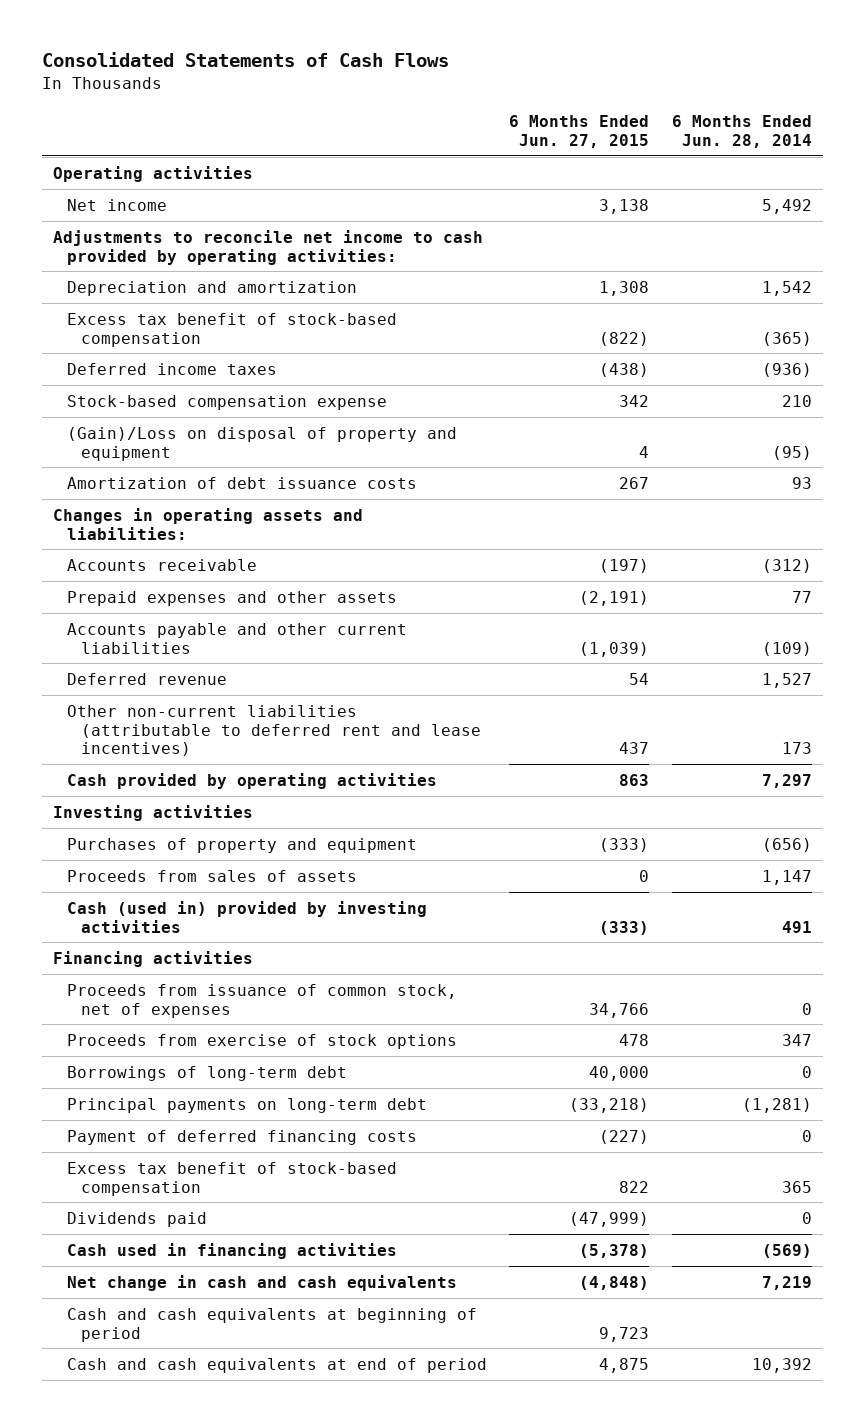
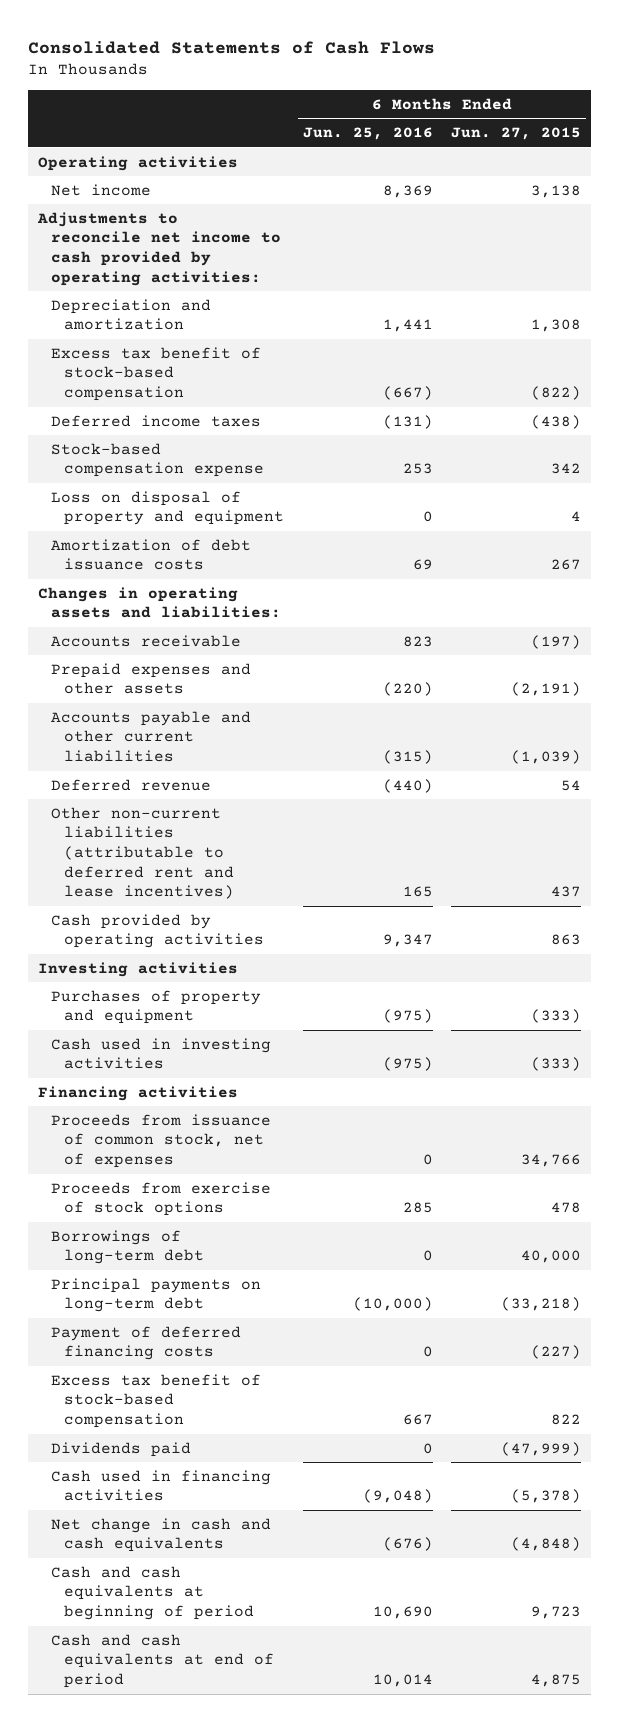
[671,114,812,148] 6 Months Ended Jun. 28, 2014 -> none
none -> [302,126,433,140] Jun. 25, 2016
[67,426,458,461] (Gain)/Loss on disposal of property and equipment -> [50,490,284,526] Loss on disposal of property and equipment
[67,869,358,882] Proceeds from sales of assets -> none
[67,900,428,933] Cash (used in) provided by investing activities -> [50,1037,271,1070] Cash used in investing activities

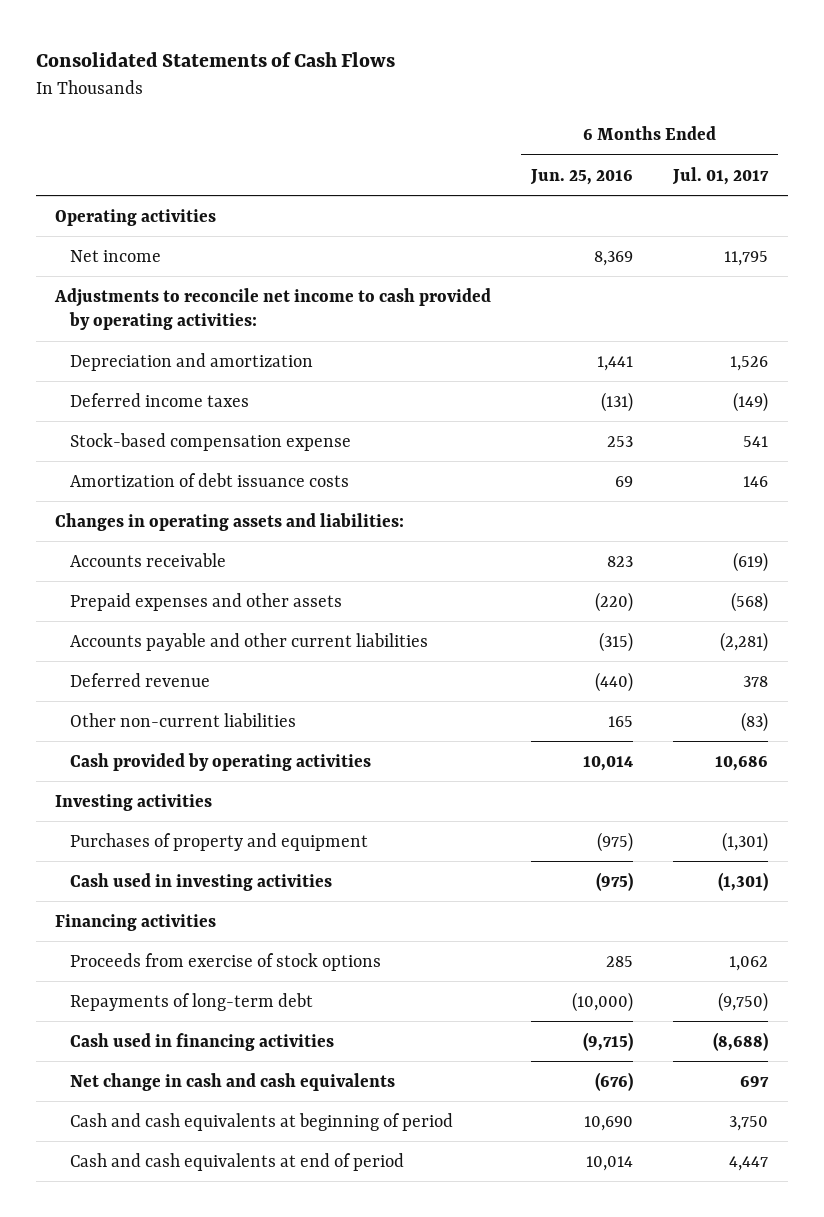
[451,126,582,140] Jun. 27, 2015 -> none
none -> [672,166,770,185] Jul. 01, 2017
[50,346,261,402] Excess tax benefit of stock-based compensation -> none
[50,490,284,526] Loss on disposal of property and equipment -> none
[50,806,234,900] Other non-current liabilities (attributable to deferred rent and lease incentives) -> [69,712,296,727] Other non-current liabilities
[382,934,433,948] 9,347 -> [583,755,634,771] 10,014
[50,1113,271,1169] Proceeds from issuance of common stock, net of expenses -> none
[50,1229,204,1265] Borrowings of long-term debt -> none
[50,1325,241,1361] Payment of deferred financing costs -> none
[50,1373,261,1429] Excess tax benefit of stock-based compensation -> none
[50,1441,191,1457] Dividends paid -> none
[50,1277,261,1313] Principal payments on long-term debt -> [69,992,313,1011] Repayments of long-term debt
[362,1489,433,1504] (9,048) -> [583,1031,634,1051] (9,715)

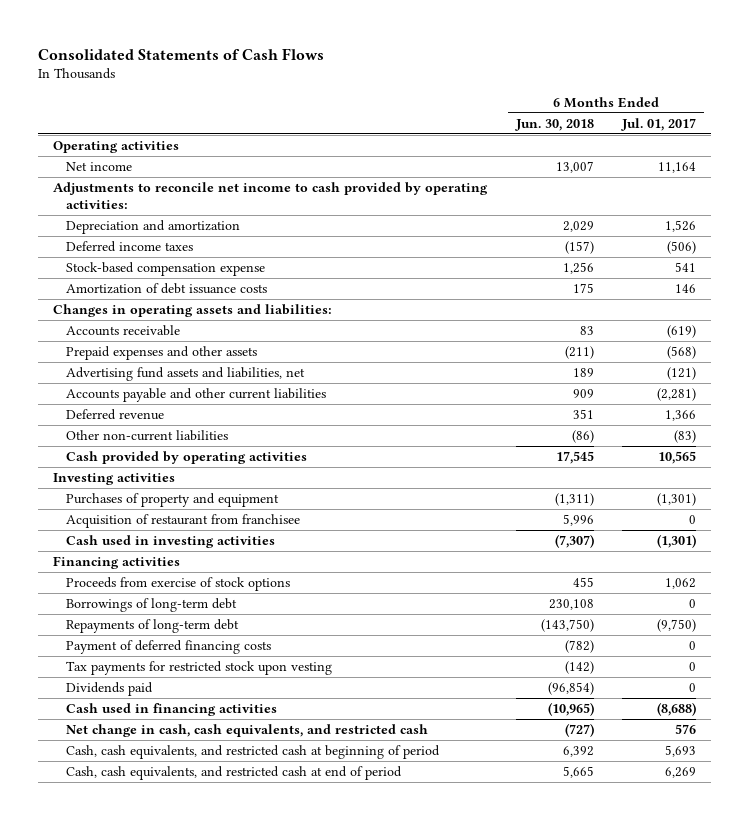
[530,168,634,185] Jun. 25, 2016 -> none
none -> [514,118,594,131] Jun. 30, 2018
[724,250,769,266] 11,795 -> [658,161,697,173] 11,164
[733,391,769,412] (149) -> [667,240,697,254] (506)
none -> [66,366,306,381] Advertising fund assets and liabilities, net
[743,675,769,687] 378 -> [665,409,697,421] 1,366
[715,755,769,771] 10,686 -> [658,450,697,464] 10,565
none -> [66,513,301,528] Acquisition of restaurant from franchisee
none -> [66,597,238,612] Borrowings of long-term debt
none -> [66,639,272,654] Payment of deferred financing costs
none -> [66,660,333,675] Tax payments for restricted stock upon vesting
none -> [66,681,154,696] Dividends paid
[69,1072,395,1091] Net change in cash and cash equivalents -> [66,723,429,737] Net change in cash, cash equivalents, and restricted cash
[740,1075,770,1087] 697 -> [675,723,697,734] 576
[69,1112,453,1131] Cash and cash equivalents at beginning of period -> [66,744,441,759] Cash, cash equivalents, and restricted cash at beginning of period
[729,1115,769,1131] 3,750 -> [665,744,697,757] 5,693
[69,1152,404,1171] Cash and cash equivalents at end of period -> [66,765,403,780] Cash, cash equivalents, and restricted cash at end of period
[729,1155,769,1171] 4,447 -> [665,766,697,778] 6,269

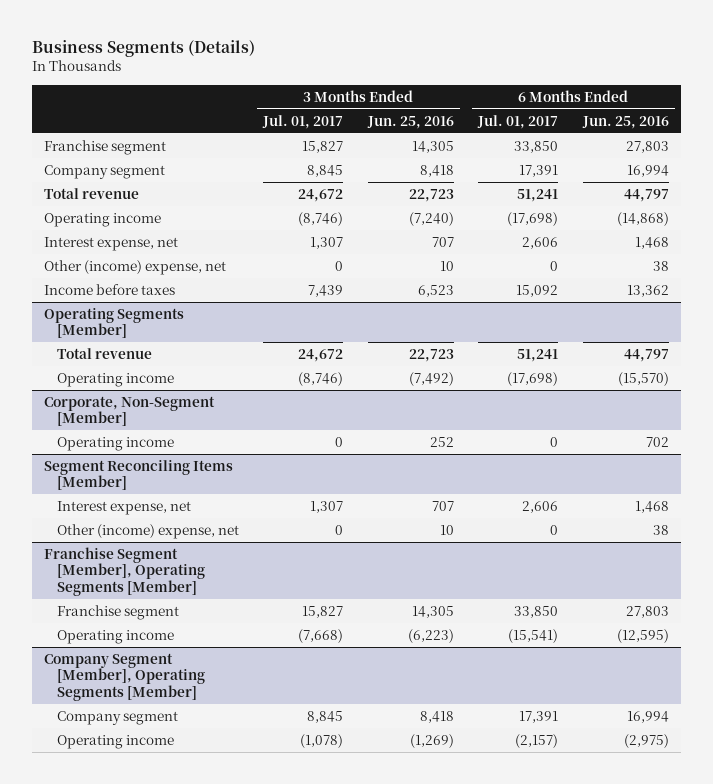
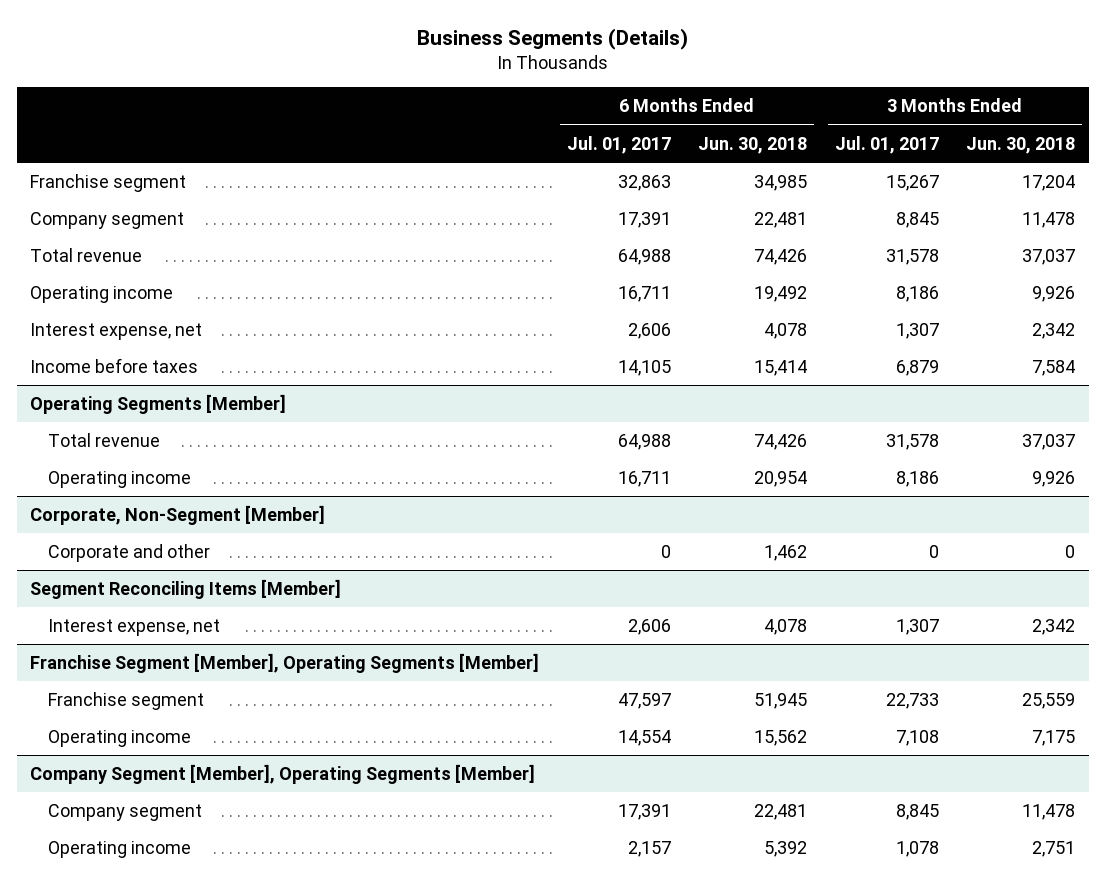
[366,115,454,129] Jun. 25, 2016 -> none
[581,115,669,129] Jun. 25, 2016 -> none
none -> [698,136,808,154] Jun. 30, 2018
none -> [966,136,1076,154] Jun. 30, 2018
[302,140,344,153] 15,827 -> [885,175,939,192] 15,267
[514,140,559,153] 33,850 -> [617,175,671,192] 32,863
[298,188,344,202] 24,672 -> [885,249,939,266] 31,578
[517,188,559,202] 51,241 -> [617,249,671,266] 64,988
[298,211,344,226] (8,746) -> [895,286,939,303] 8,186
[507,211,559,226] (17,698) -> [617,286,671,303] 16,711
[44,259,227,275] Other (income) expense, net -> none
[308,284,344,297] 7,439 -> [895,360,939,377] 6,879
[516,284,559,297] 15,092 -> [617,360,671,377] 14,105
[298,348,344,362] 24,672 -> [885,434,939,451] 31,578
[517,348,559,362] 51,241 -> [617,434,671,451] 64,988
[298,371,344,386] (8,746) -> [895,471,939,488] 8,186
[507,371,559,386] (17,698) -> [617,471,671,488] 16,711
[56,436,174,451] Operating income -> none
none -> [47,544,210,563] Corporate and other
[56,523,239,539] Other (income) expense, net -> none
[302,605,344,618] 15,827 -> [885,693,939,710] 22,733
[514,605,559,618] 33,850 -> [617,693,671,710] 47,597
[298,628,344,643] (7,668) -> [895,730,939,747] 7,108
[508,628,559,643] (15,541) -> [617,730,671,747] 14,554
[300,733,344,748] (1,078) -> [895,841,939,858] 1,078
[515,733,559,748] (2,157) -> [627,841,671,858] 2,157

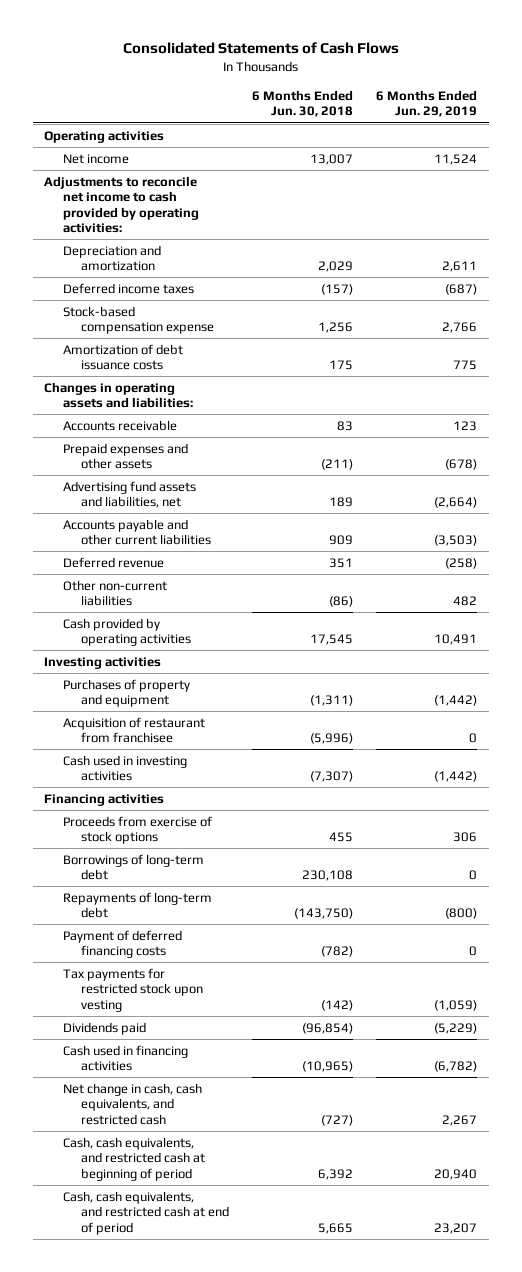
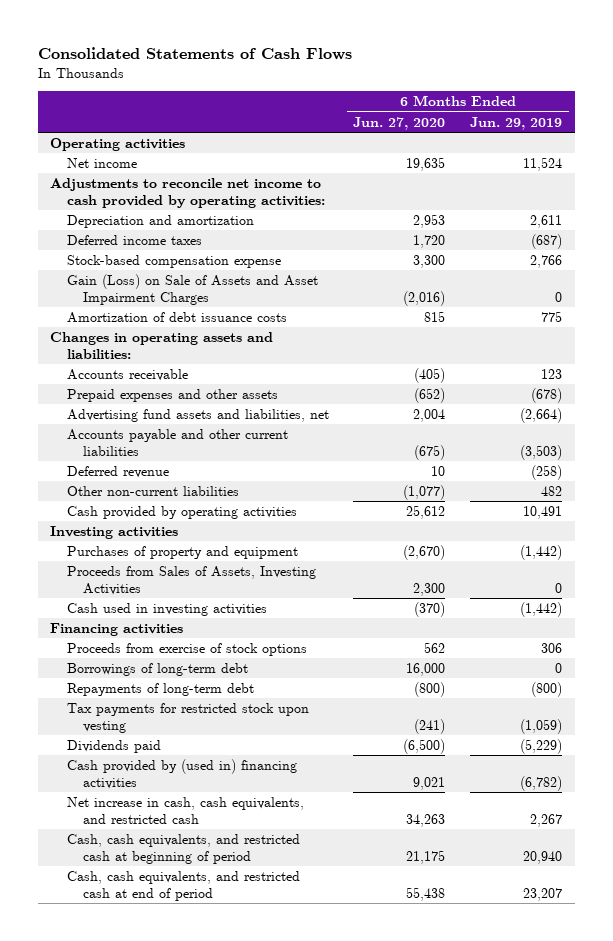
[252,90,354,118] 6 Months Ended Jun. 30, 2018 -> none
none -> [353,116,446,130] Jun. 27, 2020
none -> [66,273,318,305] Gain (Loss) on Sale of Assets and Asset Impairment Charges
[62,716,205,744] Acquisition of restaurant from franchisee -> none
none -> [66,565,316,595] Proceeds from Sales of Assets, Investing Activities
[62,929,182,959] Payment of deferred financing costs -> none
[62,1044,188,1072] Cash used in financing activities -> [66,758,297,789] Cash provided by (used in) financing activities
[62,1082,202,1125] Net change in cash, cash equivalents, and restricted cash -> [66,796,304,824] Net increase in cash, cash equivalents, and restricted cash

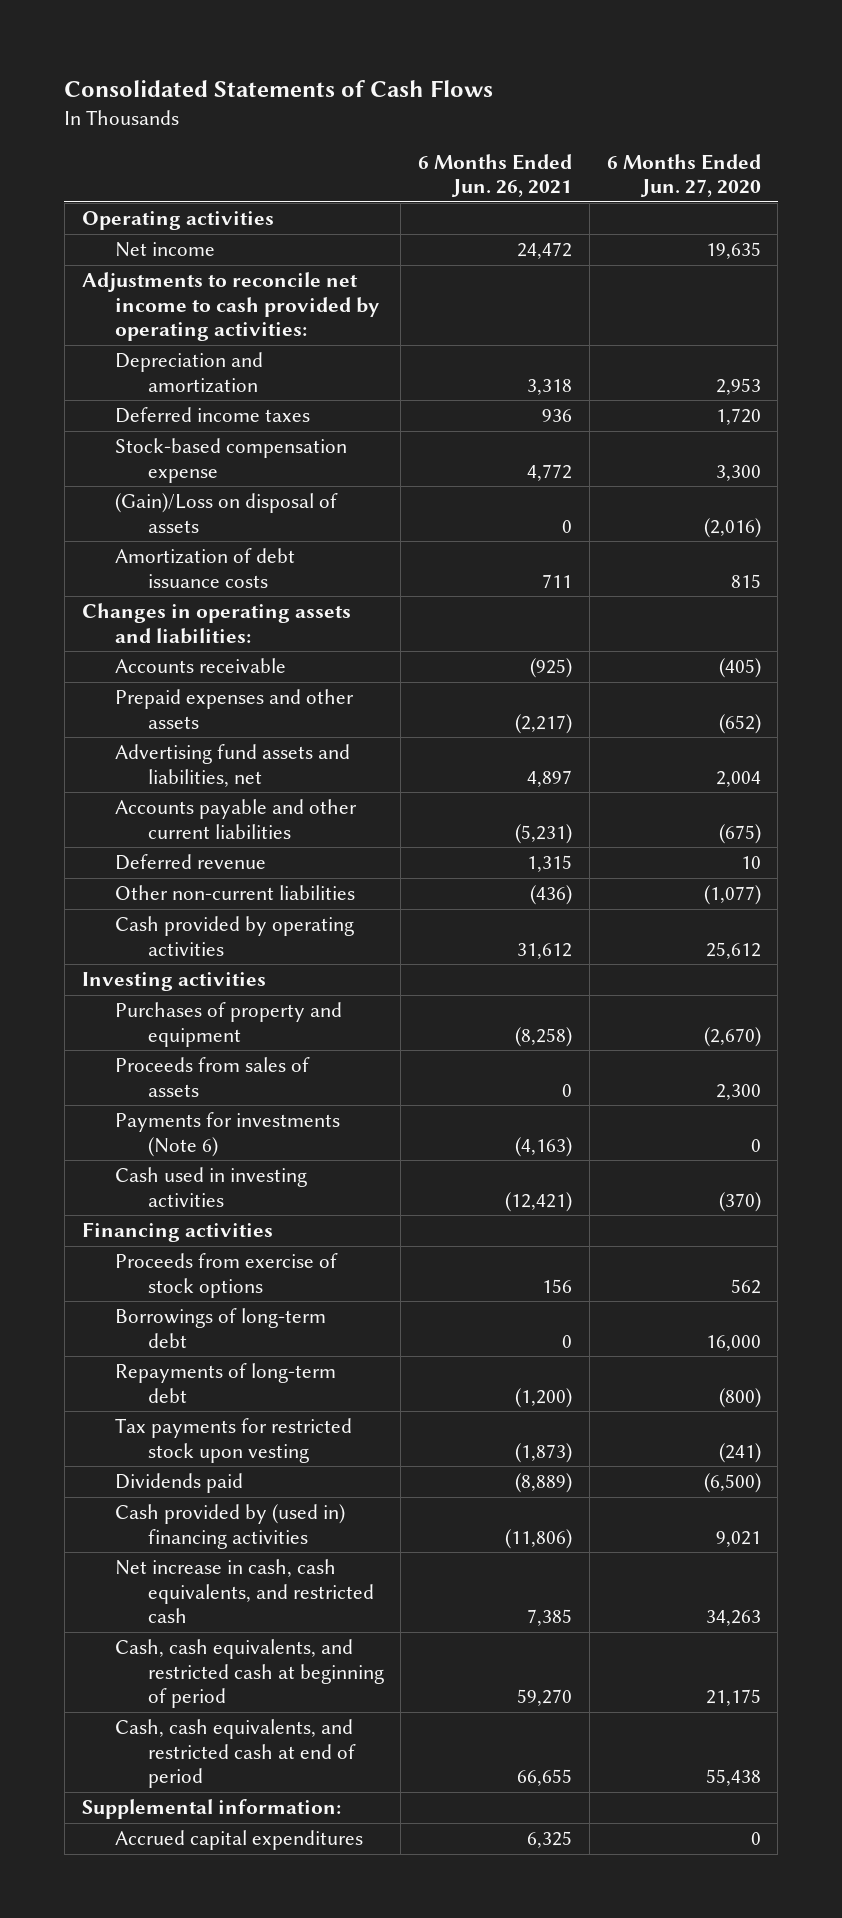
[470,116,563,130] Jun. 29, 2019 -> none
none -> [418,153,573,198] 6 Months Ended Jun. 26, 2021
[66,273,318,305] Gain (Loss) on Sale of Assets and Asset Impairment Charges -> [114,493,338,533] (Gain)/Loss on disposal of assets
[66,565,316,595] Proceeds from Sales of Assets, Investing Activities -> [114,1057,310,1097] Proceeds from sales of assets
none -> [114,1112,340,1157] Payments for investments (Note 6)
none -> [81,1799,341,1820] Supplemental information:
none -> [114,1830,363,1851] Accrued capital expenditures

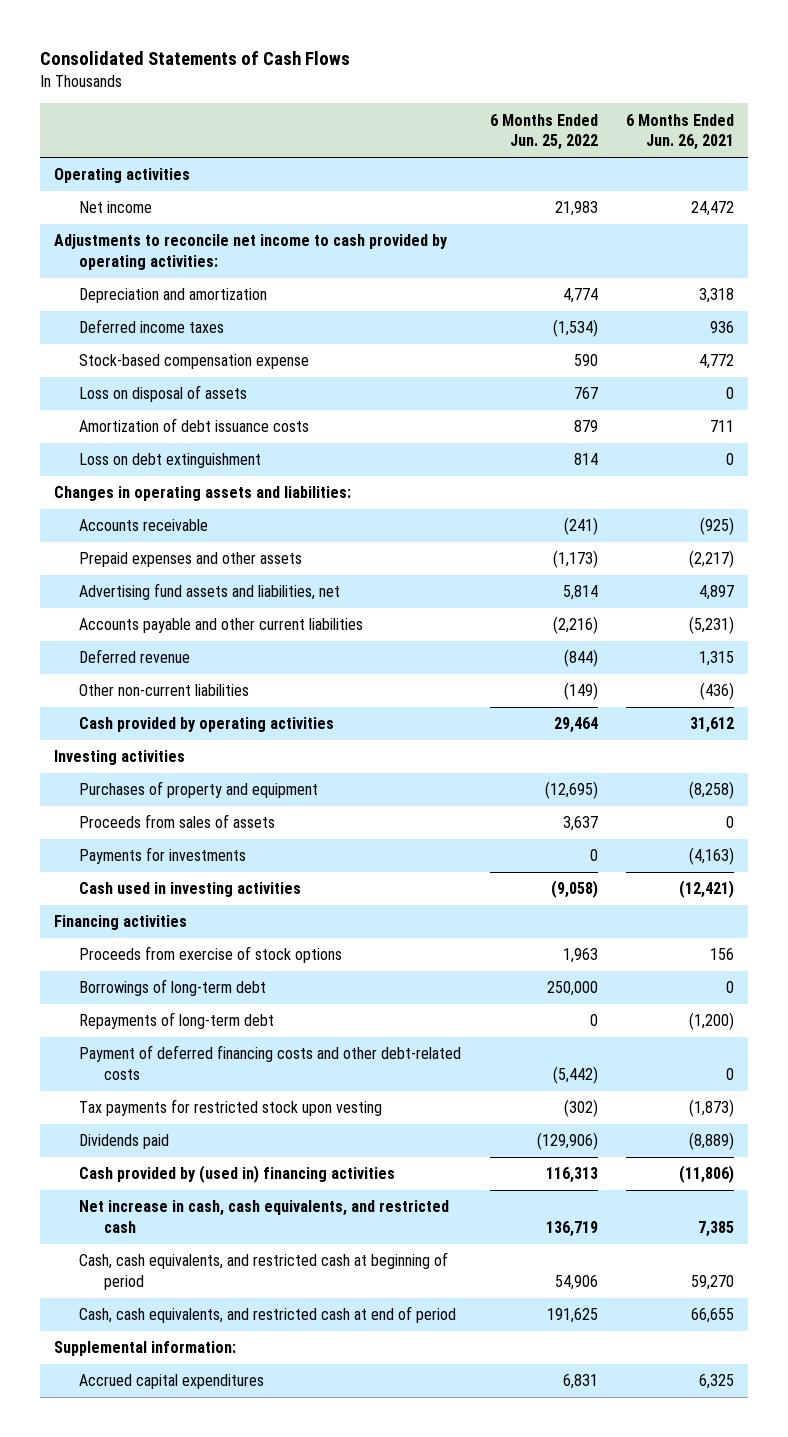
[606,153,761,198] 6 Months Ended Jun. 27, 2020 -> none
none -> [489,113,598,151] 6 Months Ended Jun. 25, 2022
[114,493,338,533] (Gain)/Loss on disposal of assets -> [79,385,248,403] Loss on disposal of assets
none -> [79,453,262,469] Loss on debt extinguishment
[114,1112,340,1157] Payments for investments (Note 6) -> [79,847,247,865] Payments for investments
none -> [79,1045,462,1080] Payment of deferred financing costs and other debt-related costs

